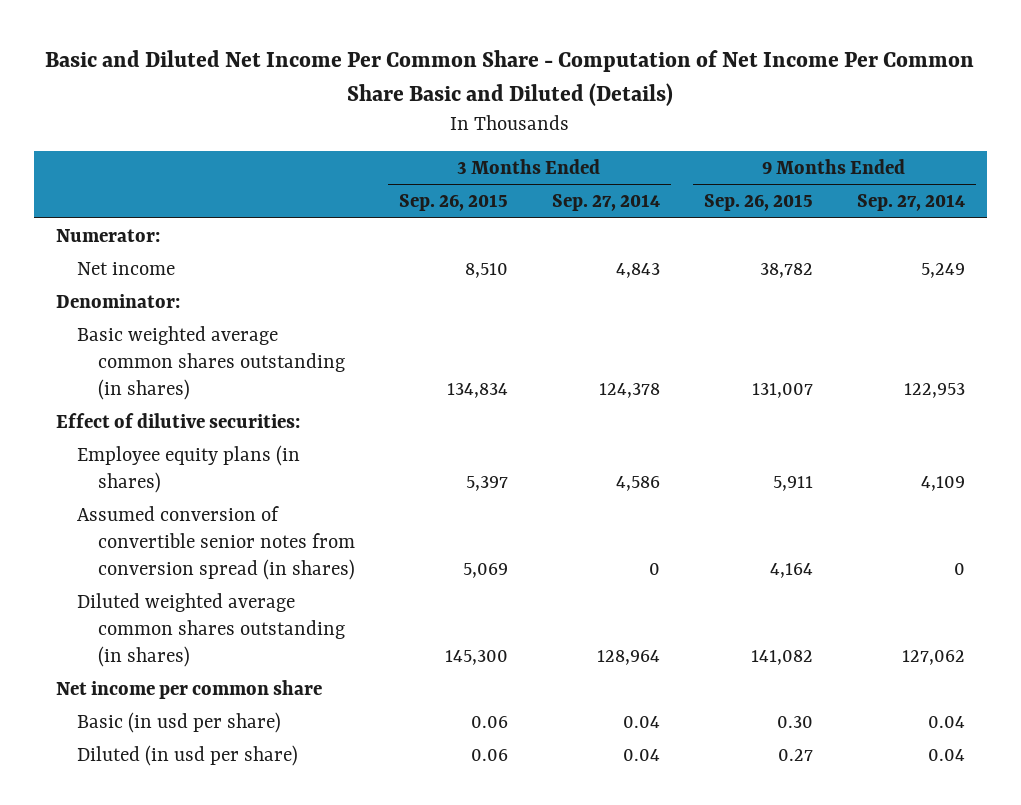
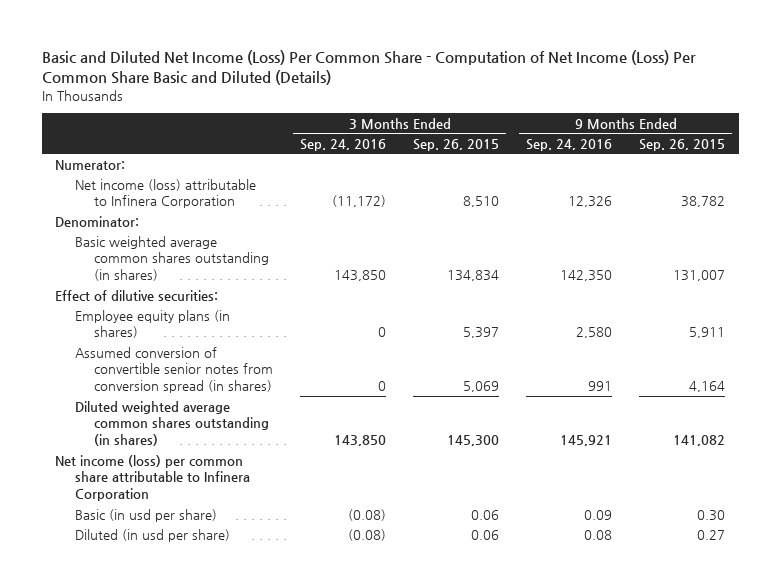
[45,50,975,106] Basic and Diluted Net Income Per Common Share - Computation of Net Income Per Common Share Basic and Diluted (Details) -> [41,50,696,86] Basic and Diluted Net Income (Loss) Per Common Share - Computation of Net Income (Loss) Per Common Share Basic and Diluted (Details)
[551,194,660,212] Sep. 27, 2014 -> none
[856,194,965,212] Sep. 27, 2014 -> none
none -> [300,138,387,151] Sep. 24, 2016
none -> [526,138,613,151] Sep. 24, 2016
[76,261,175,275] Net income -> [74,178,256,209] Net income (loss) attributable to Infinera Corporation
[55,679,322,699] Net income per common share -> [55,454,250,502] Net income (loss) per common share attributable to Infinera Corporation

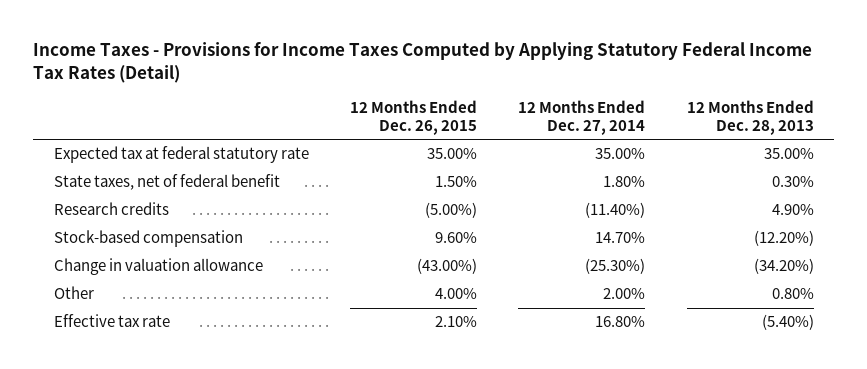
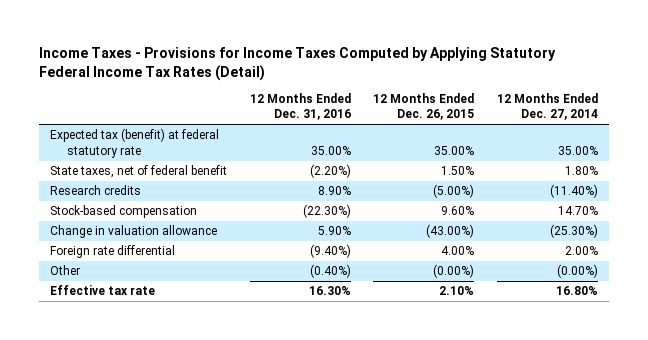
[686,100,814,135] 12 Months Ended Dec. 28, 2013 -> none
none -> [249,92,351,121] 12 Months Ended Dec. 31, 2016
[53,146,309,164] Expected tax at federal statutory rate -> [50,128,220,158] Expected tax (benefit) at federal statutory rate
none -> [50,245,176,259] Foreign rate differential
[435,288,478,300] 4.00% -> [433,264,475,279] (0.00%)
[603,288,646,300] 2.00% -> [556,264,598,279] (0.00%)

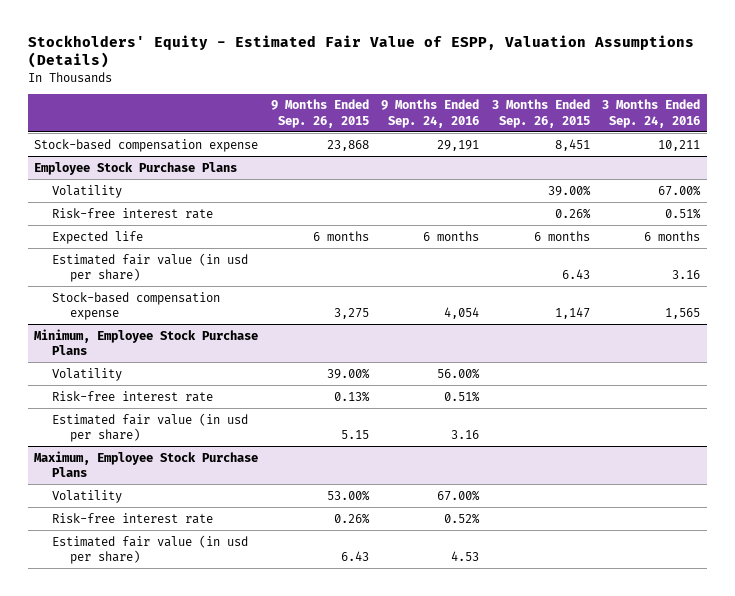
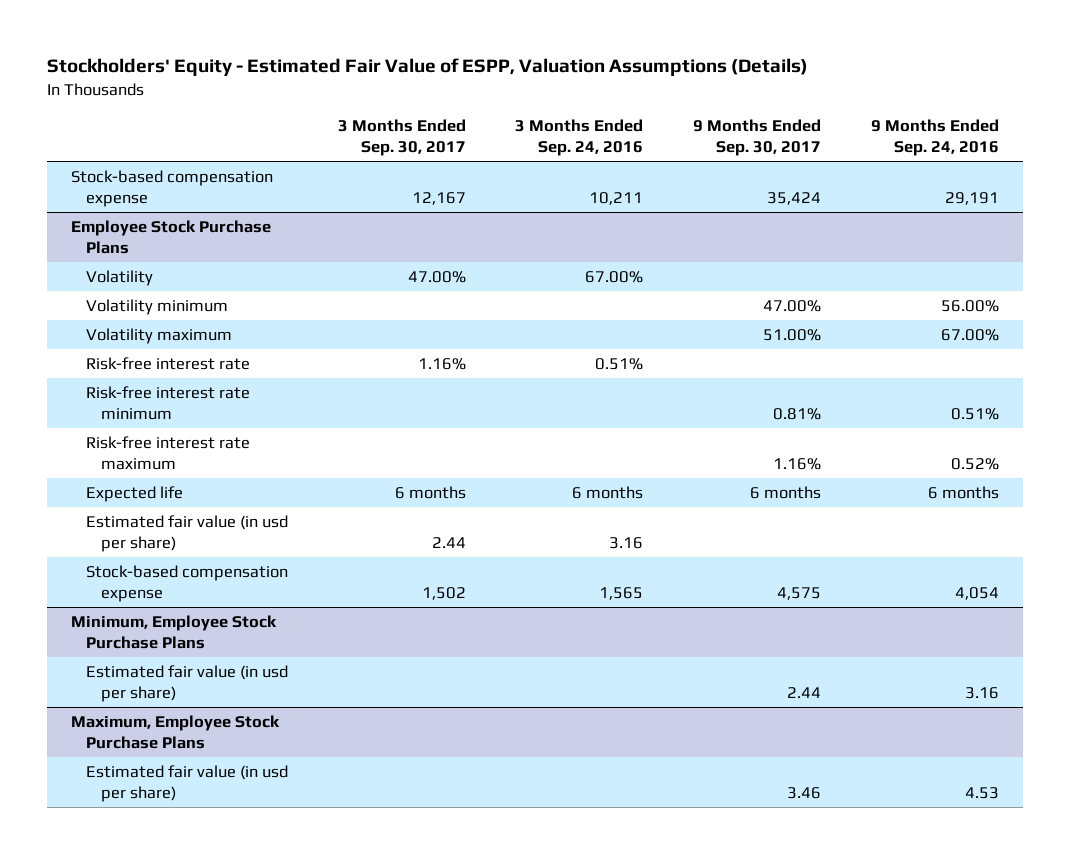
[270,99,369,128] 9 Months Ended Sep. 26, 2015 -> none
[491,99,590,128] 3 Months Ended Sep. 26, 2015 -> none
none -> [337,118,466,157] 3 Months Ended Sep. 30, 2017
none -> [693,118,822,157] 9 Months Ended Sep. 30, 2017
none -> [86,298,229,315] Volatility minimum
none -> [86,327,233,344] Volatility maximum
none -> [86,385,251,420] Risk-free interest rate minimum
none -> [86,435,251,470] Risk-free interest rate maximum
[52,367,123,381] Volatility -> none
[52,390,214,402] Risk-free interest rate -> none
[52,489,123,503] Volatility -> none
[52,512,214,524] Risk-free interest rate -> none

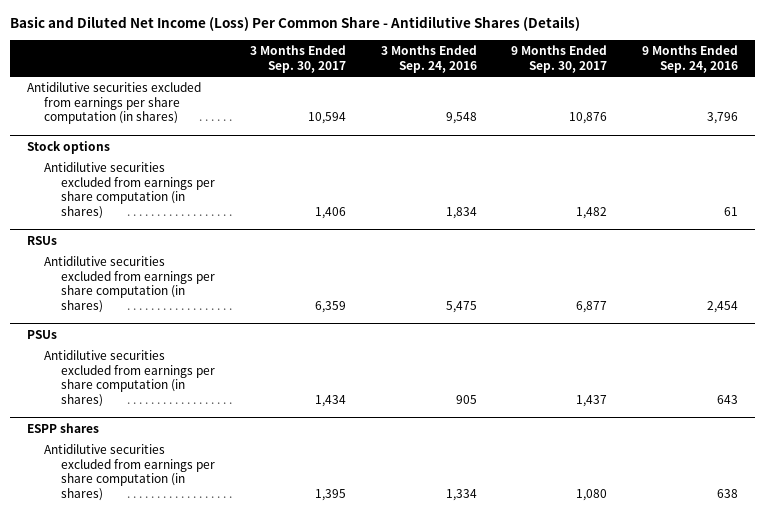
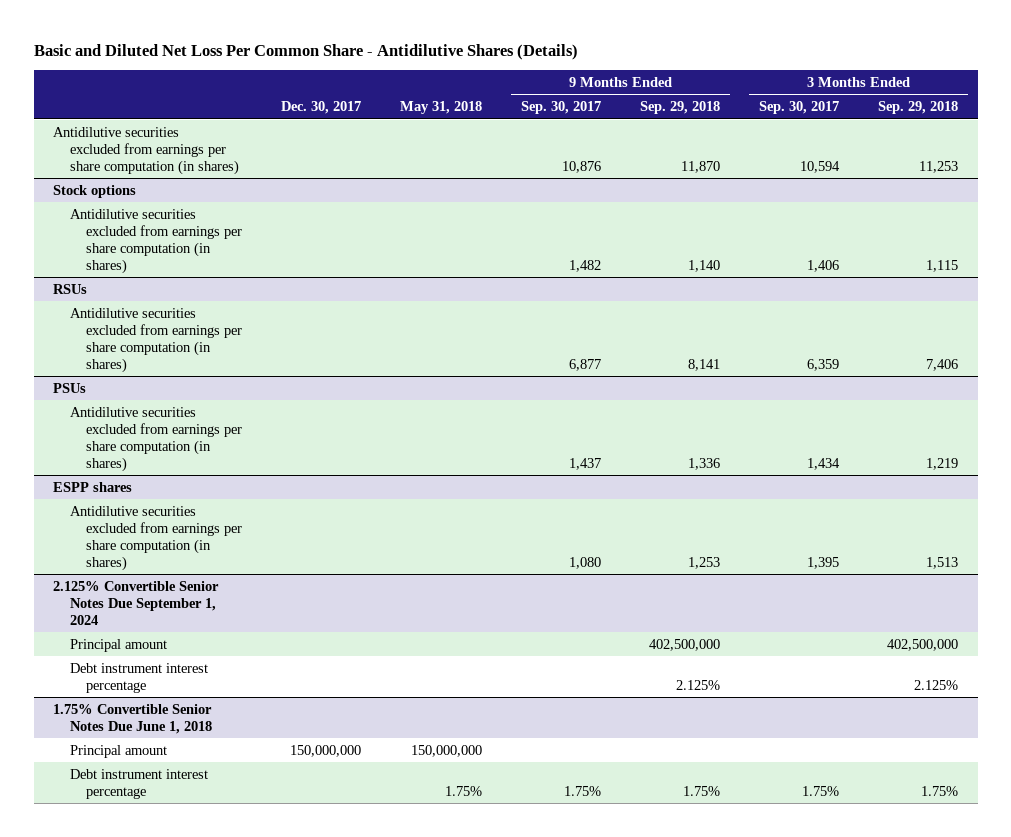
[9,16,580,32] Basic and Diluted Net Income (Loss) Per Common Share - Antidilutive Shares (Details) -> [33,43,578,60] Basic and Diluted Net Loss Per Common Share - Antidilutive Shares (Details)
[380,45,477,73] 3 Months Ended Sep. 24, 2016 -> none
[641,45,738,73] 9 Months Ended Sep. 24, 2016 -> none
none -> [281,101,362,115] Dec. 30, 2017
none -> [400,101,483,115] May 31, 2018
none -> [640,101,721,115] Sep. 29, 2018
none -> [878,101,959,115] Sep. 29, 2018
none -> [53,580,220,625] 2.125% Convertible Senior Notes Due September 1, 2024
none -> [69,638,167,652] Principal amount
none -> [69,662,208,693] Debt instrument interest percentage
none -> [53,703,213,734] 1.75% Convertible Senior Notes Due June 1, 2018
none -> [69,744,167,758] Principal amount
none -> [69,768,208,799] Debt instrument interest percentage

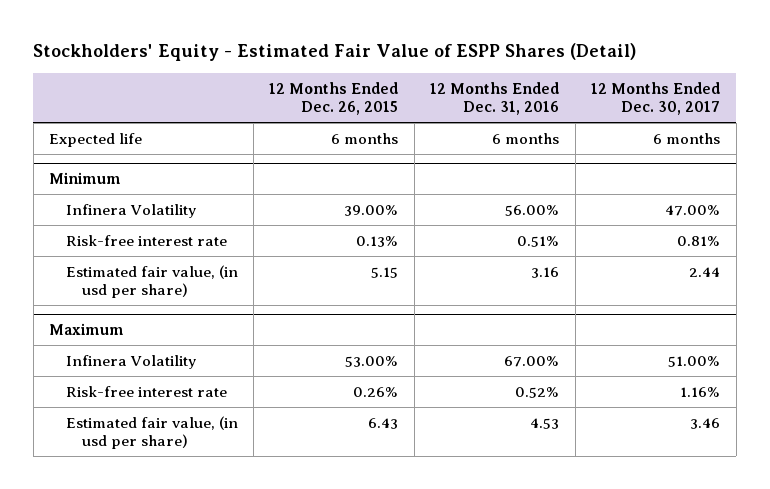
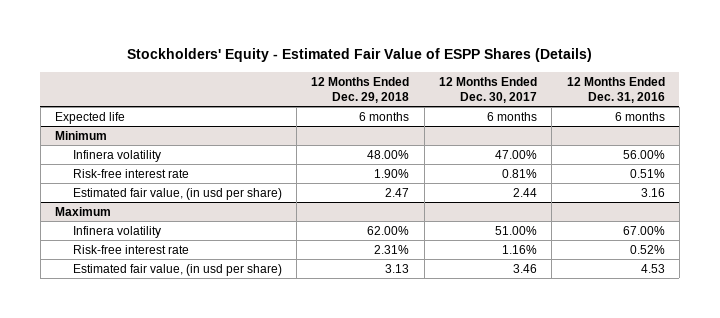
[33,43,637,62] Stockholders' Equity - Estimated Fair Value of ESPP Shares (Detail) -> [126,48,592,63] Stockholders' Equity - Estimated Fair Value of ESPP Shares (Details)
[269,81,399,116] 12 Months Ended Dec. 26, 2015 -> none
none -> [311,76,410,103] 12 Months Ended Dec. 29, 2018
[65,203,196,218] Infinera Volatility -> [72,149,161,162] Infinera volatility
[65,354,196,369] Infinera Volatility -> [72,225,161,238] Infinera volatility

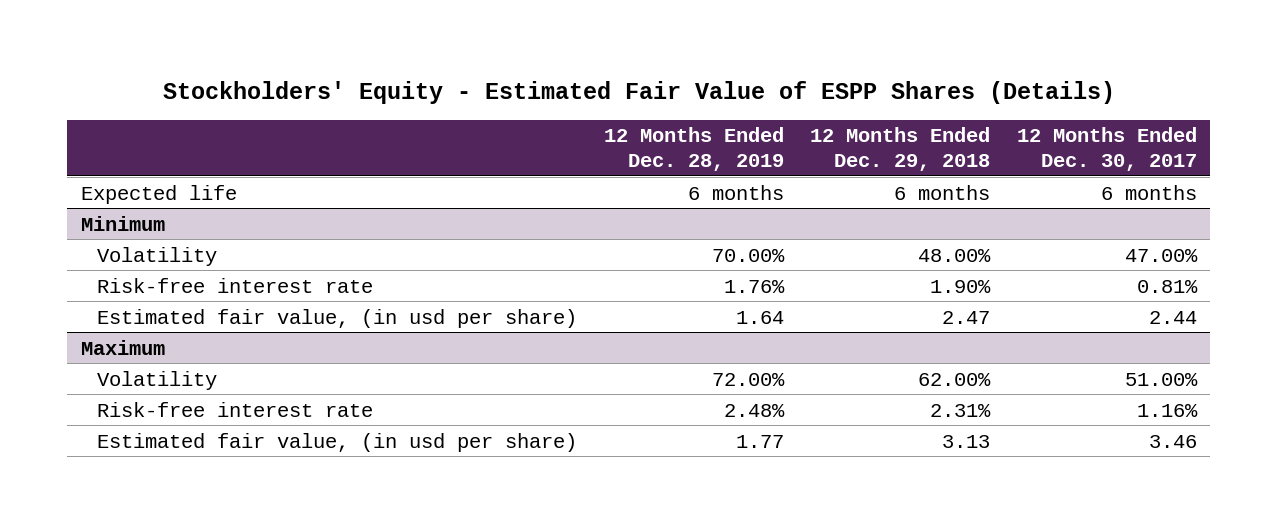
[566,76,665,103] 12 Months Ended Dec. 31, 2016 -> none
none -> [603,127,784,171] 12 Months Ended Dec. 28, 2019
[72,149,161,162] Infinera volatility -> [97,246,218,266] Volatility
[72,225,161,238] Infinera volatility -> [97,370,218,390] Volatility

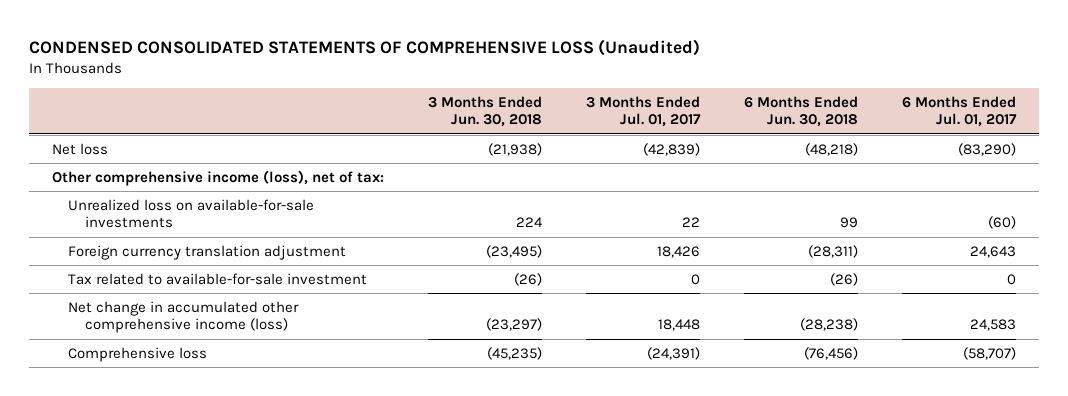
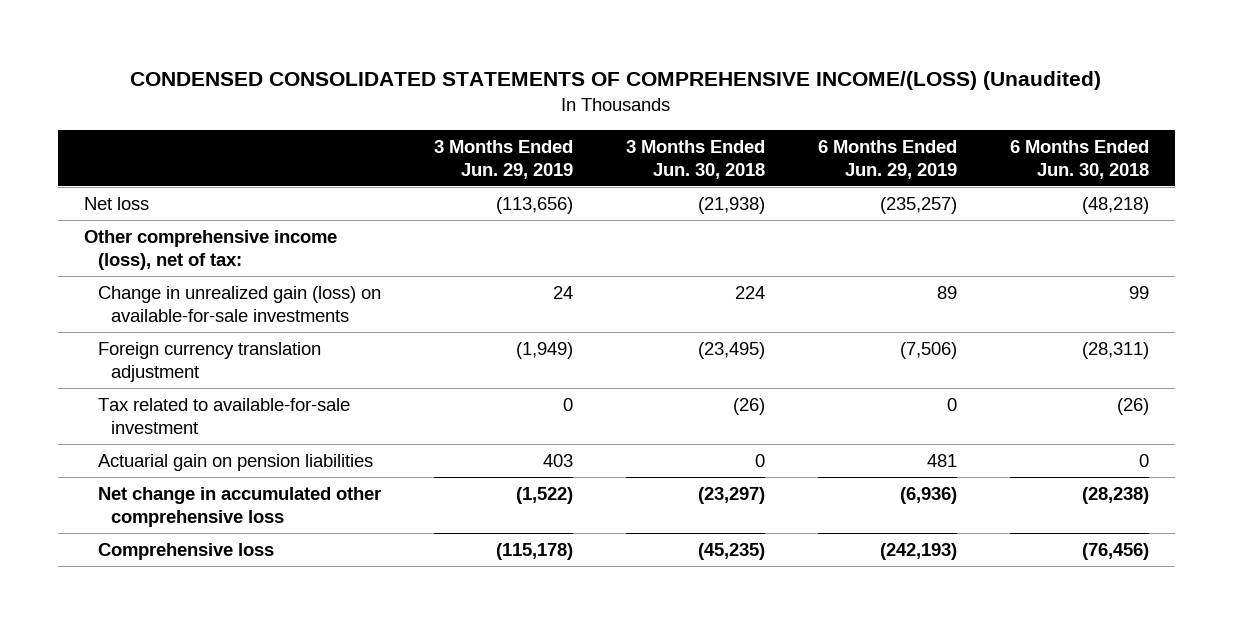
[29,38,701,56] CONDENSED CONSOLIDATED STATEMENTS OF COMPREHENSIVE LOSS (Unaudited) -> [130,71,1102,91] CONDENSED CONSOLIDATED STATEMENTS OF COMPREHENSIVE INCOME/(LOSS) (Unaudited)
[585,96,701,128] 3 Months Ended Jul. 01, 2017 -> none
[902,96,1018,128] 6 Months Ended Jul. 01, 2017 -> none
none -> [433,139,573,179] 3 Months Ended Jun. 29, 2019
none -> [817,139,957,179] 6 Months Ended Jun. 29, 2019
[68,198,315,229] Unrealized loss on available-for-sale investments -> [97,285,381,323] Change in unrealized gain (loss) on available-for-sale investments
none -> [97,453,373,471] Actuarial gain on pension liabilities
[68,300,300,334] Net change in accumulated other comprehensive income (loss) -> [97,486,381,528] Net change in accumulated other comprehensive loss

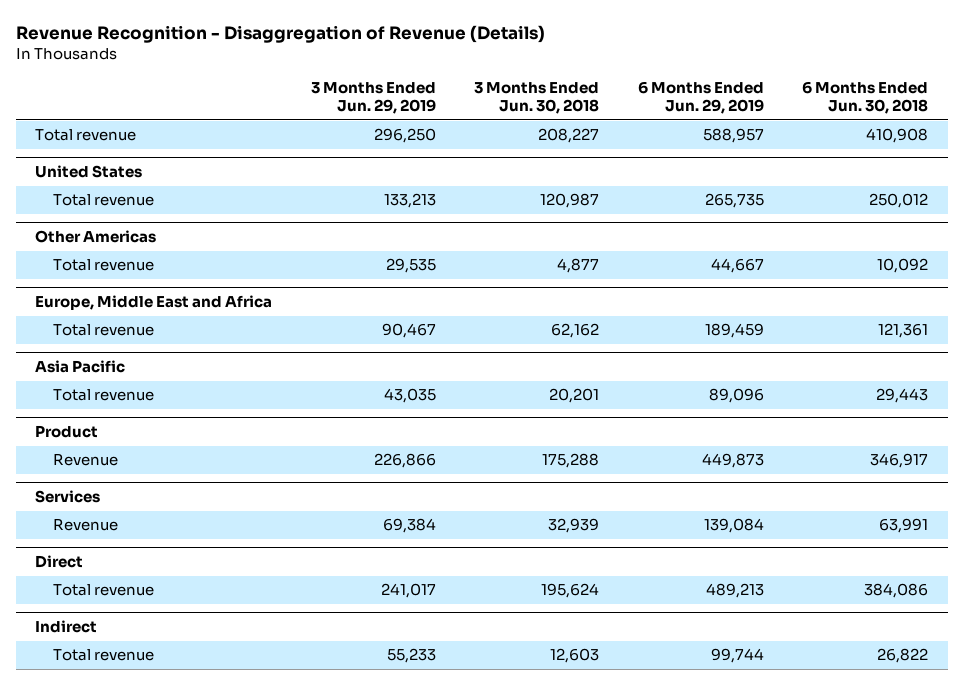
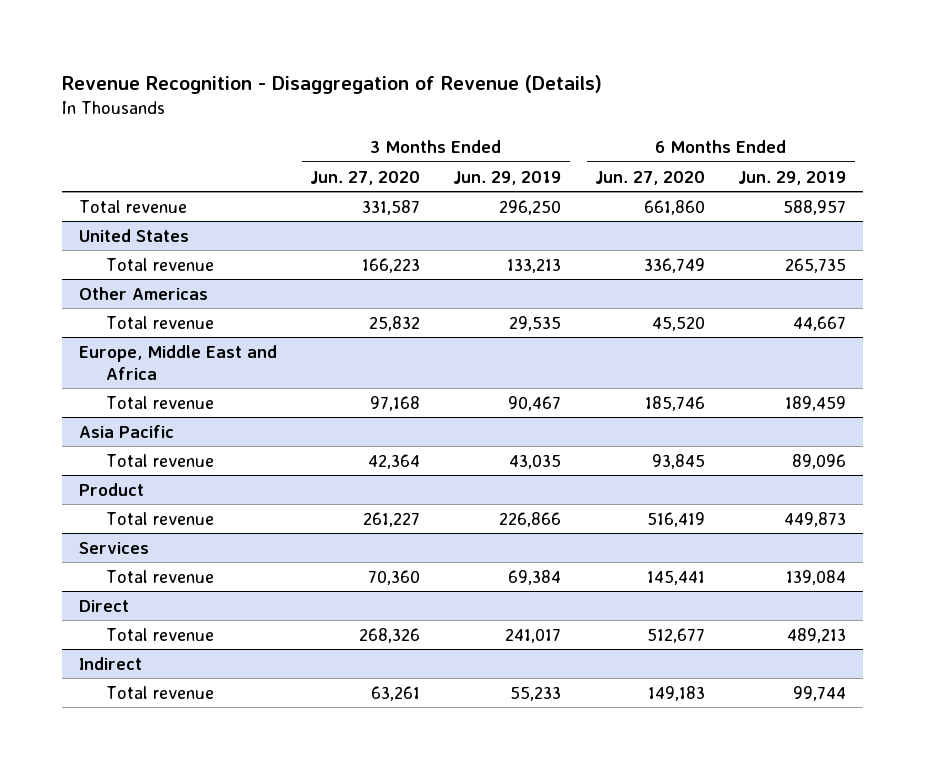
[474,82,600,115] 3 Months Ended Jun. 30, 2018 -> none
[802,81,929,115] 6 Months Ended Jun. 30, 2018 -> none
none -> [310,170,421,185] Jun. 27, 2020
none -> [594,170,705,185] Jun. 27, 2020
[52,454,118,467] Revenue -> [105,511,214,525] Total revenue
[52,519,118,532] Revenue -> [105,569,214,583] Total revenue

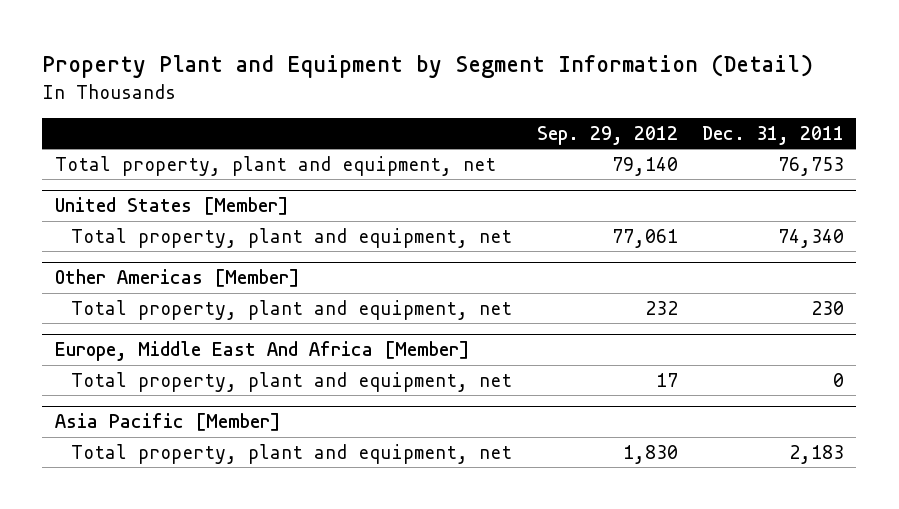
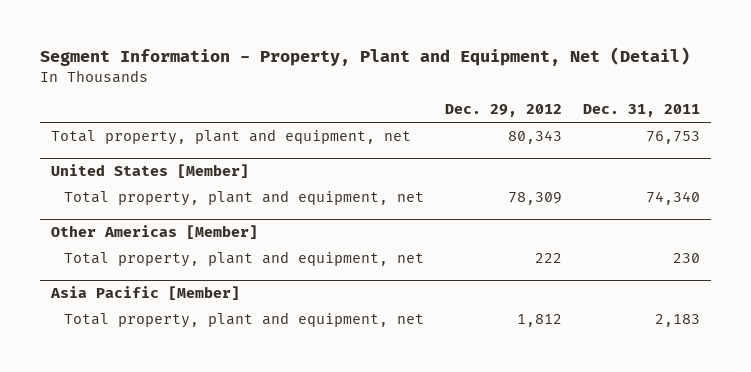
[42,54,814,79] Property Plant and Equipment by Segment Information (Detail) -> [40,47,691,67] Segment Information - Property, Plant and Equipment, Net (Detail)
[536,125,678,145] Sep. 29, 2012 -> none
none -> [445,104,563,118] Dec. 29, 2012
[54,341,470,362] Europe, Middle East And Africa [Member] -> none
[71,371,513,392] Total property, plant and equipment, net -> none

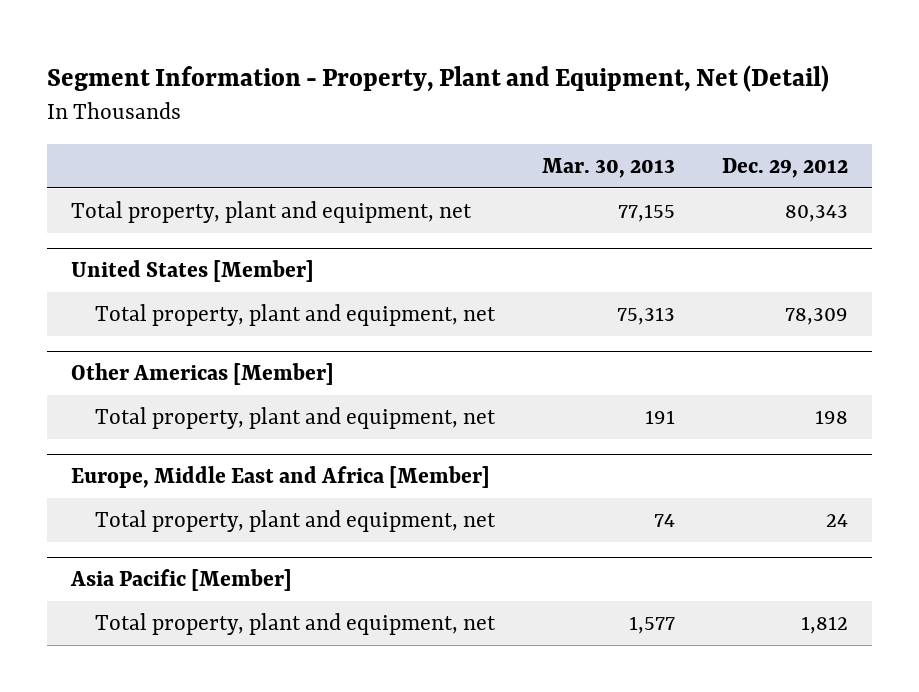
[583,104,701,118] Dec. 31, 2011 -> none
none -> [542,158,676,179] Mar. 30, 2013
[535,252,563,263] 222 -> [815,409,849,424] 198
none -> [70,466,490,489] Europe, Middle East and Africa [Member]
none -> [94,509,496,532] Total property, plant and equipment, net

